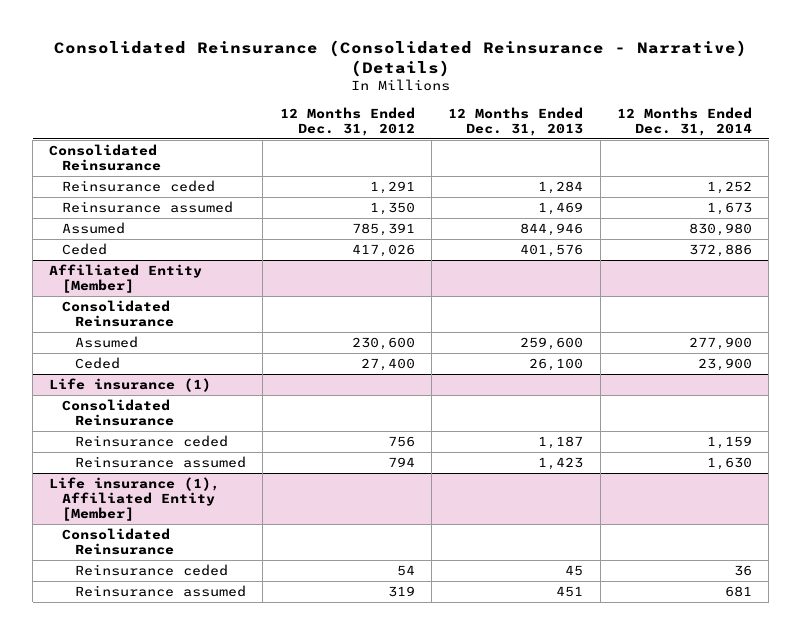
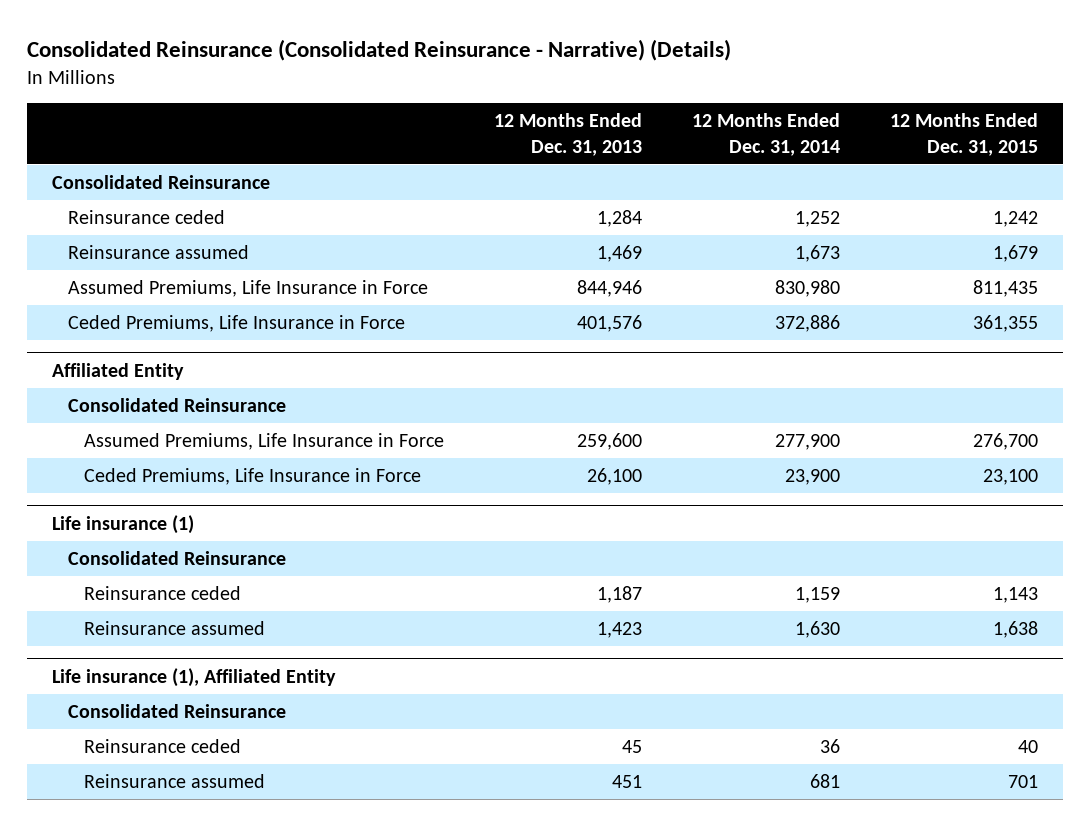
[279,106,415,136] 12 Months Ended Dec. 31, 2012 -> none
none -> [889,113,1038,156] 12 Months Ended Dec. 31, 2015
[62,222,126,235] Assumed -> [67,279,428,297] Assumed Premiums, Life Insurance in Force
[62,243,108,256] Ceded -> [67,314,405,332] Ceded Premiums, Life Insurance in Force
[49,264,203,293] Affiliated Entity [Member] -> [51,362,184,380] Affiliated Entity
[74,336,138,349] Assumed -> [83,432,444,450] Assumed Premiums, Life Insurance in Force
[74,357,120,370] Ceded -> [83,467,421,485] Ceded Premiums, Life Insurance in Force
[49,477,221,521] Life insurance (1), Affiliated Entity [Member] -> [51,667,336,687] Life insurance (1), Affiliated Entity

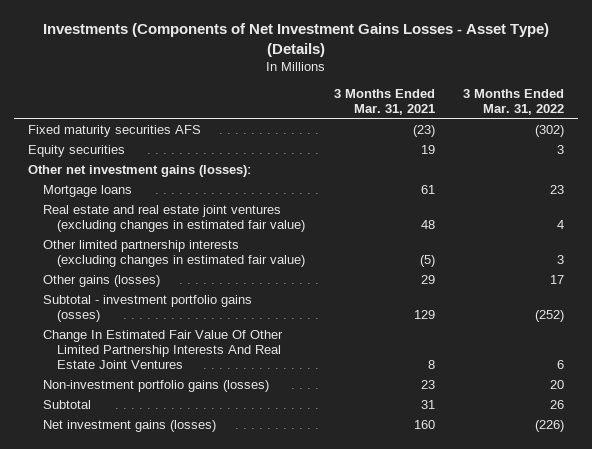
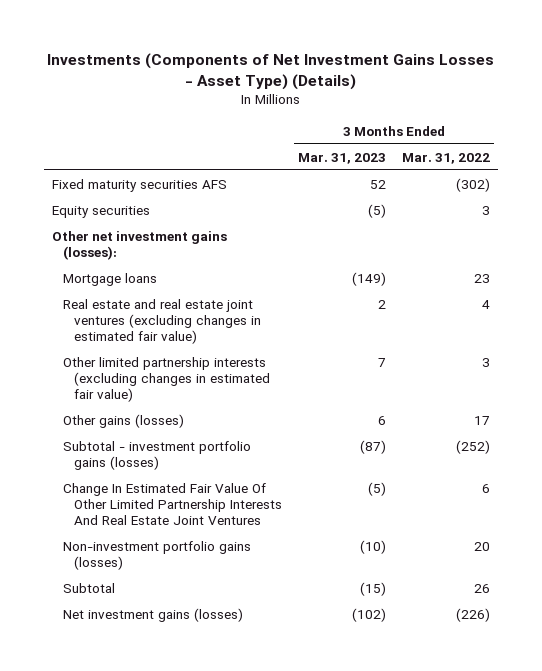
[333,89,435,116] 3 Months Ended Mar. 31, 2021 -> none
none -> [297,152,386,164] Mar. 31, 2023
[42,295,252,323] Subtotal - investment portfolio gains (osses) -> [62,440,251,470] Subtotal - investment portfolio gains (losses)

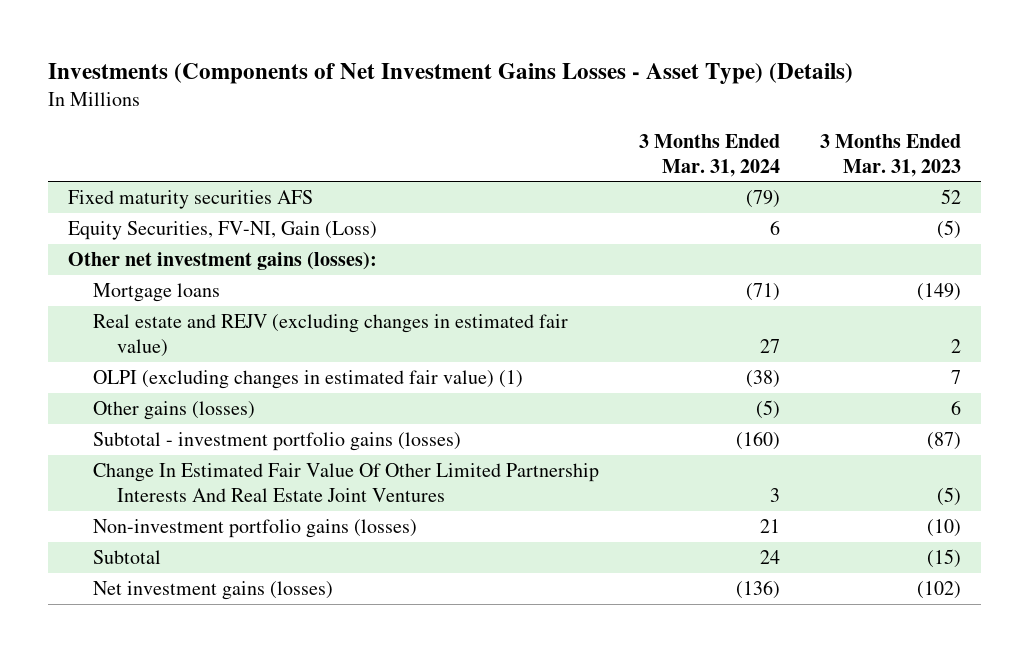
[402,152,491,164] Mar. 31, 2022 -> none
none -> [638,133,780,177] 3 Months Ended Mar. 31, 2024
[52,205,151,218] Equity securities -> [68,220,378,240] Equity Securities, FV-NI, Gain (Loss)
[62,298,261,345] Real estate and real estate joint ventures (excluding changes in estimated fair value) -> [92,313,568,357] Real estate and REJV (excluding changes in estimated fair value)
[62,356,270,403] Other limited partnership interests (excluding changes in estimated fair value) -> [92,369,523,389] OLPI (excluding changes in estimated fair value) (1)

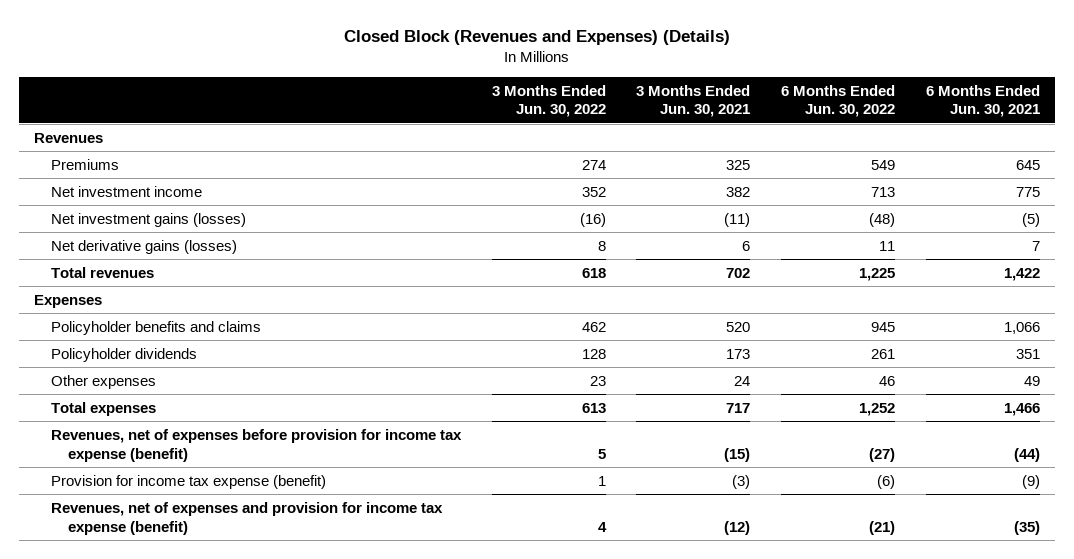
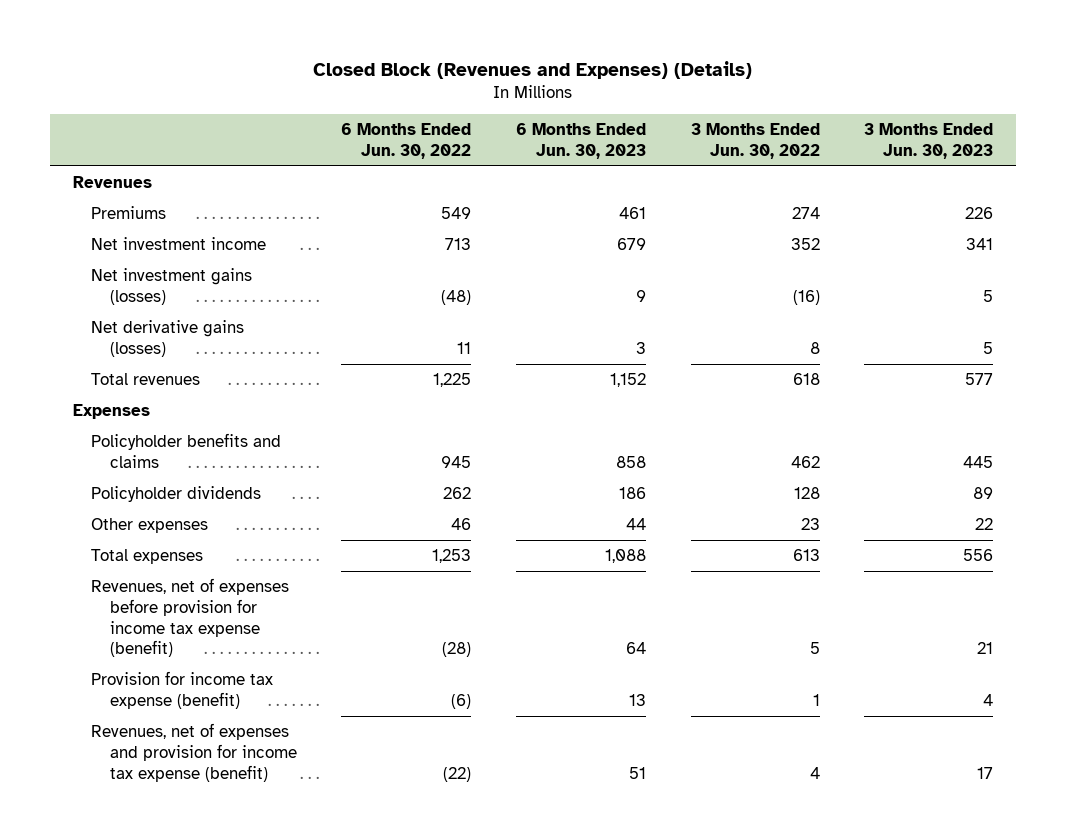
[636,84,751,118] 3 Months Ended Jun. 30, 2021 -> none
[926,84,1041,118] 6 Months Ended Jun. 30, 2021 -> none
none -> [516,123,647,159] 6 Months Ended Jun. 30, 2023
none -> [864,123,994,159] 3 Months Ended Jun. 30, 2023
[871,348,896,359] 261 -> [443,486,472,499] 262
[859,402,896,416] 1,252 -> [432,548,472,563] 1,253
[869,447,896,462] (27) -> [442,642,472,658] (28)
[869,520,896,535] (21) -> [443,766,472,782] (22)

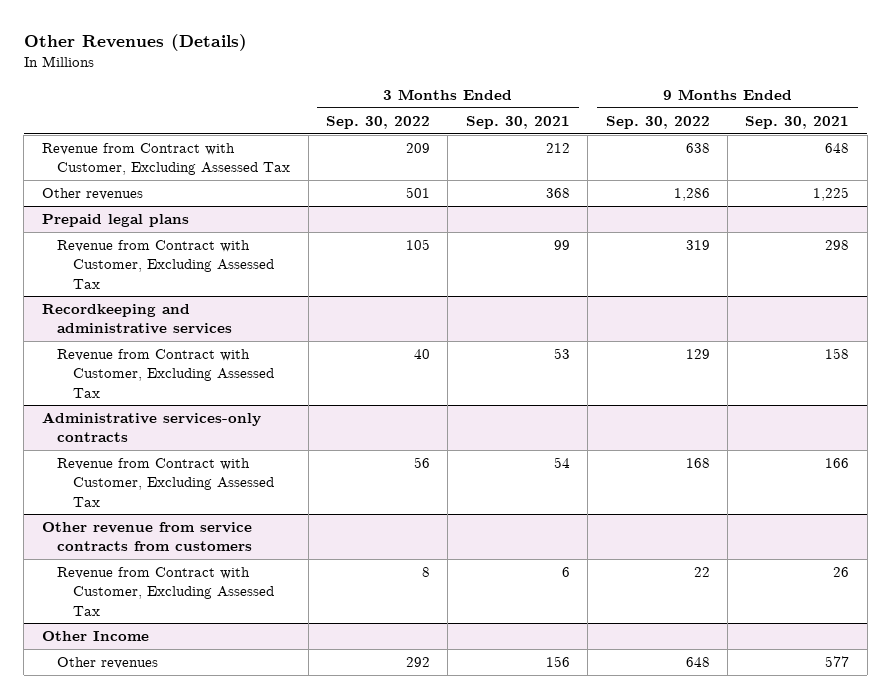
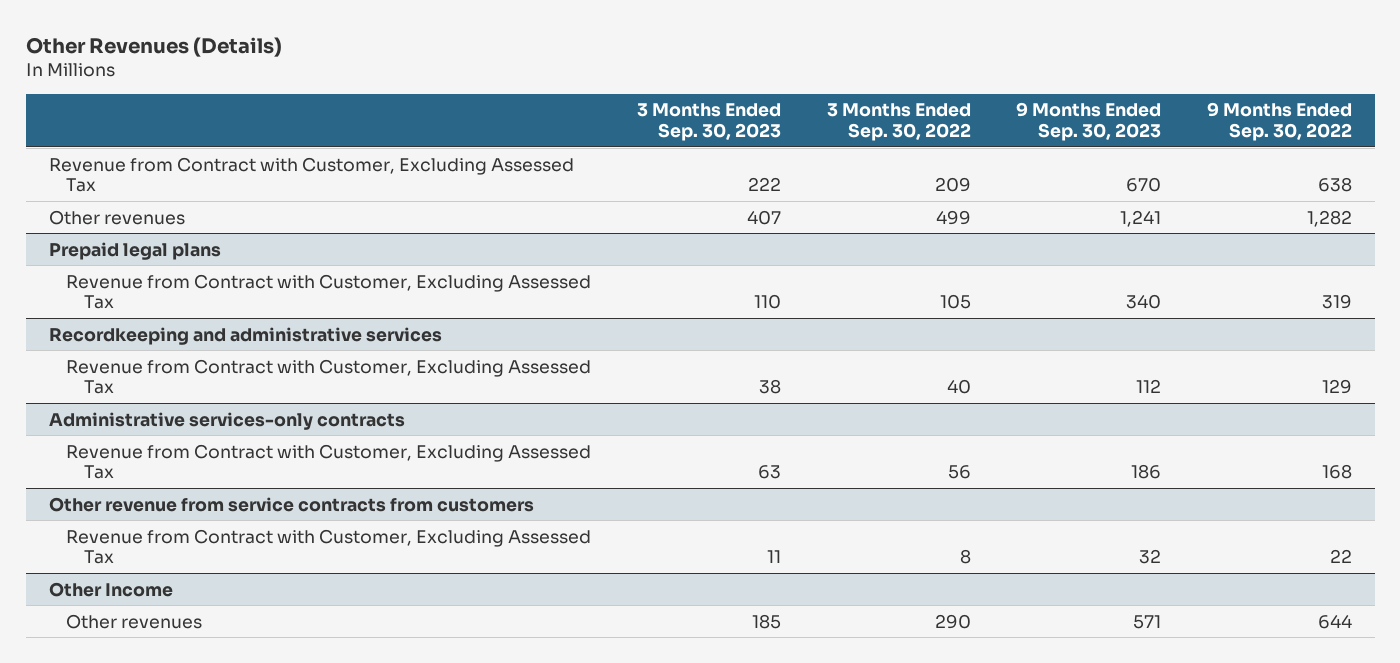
[465,115,570,129] Sep. 30, 2021 -> none
[745,115,850,129] Sep. 30, 2021 -> none
none -> [636,103,781,142] 3 Months Ended Sep. 30, 2023
none -> [1016,102,1162,142] 9 Months Ended Sep. 30, 2023
[406,187,431,199] 501 -> [935,209,971,225] 499
[673,188,710,202] 1,286 -> [1306,209,1352,227] 1,282
[406,657,431,668] 292 -> [934,613,971,629] 290
[685,657,710,668] 648 -> [1317,613,1352,629] 644

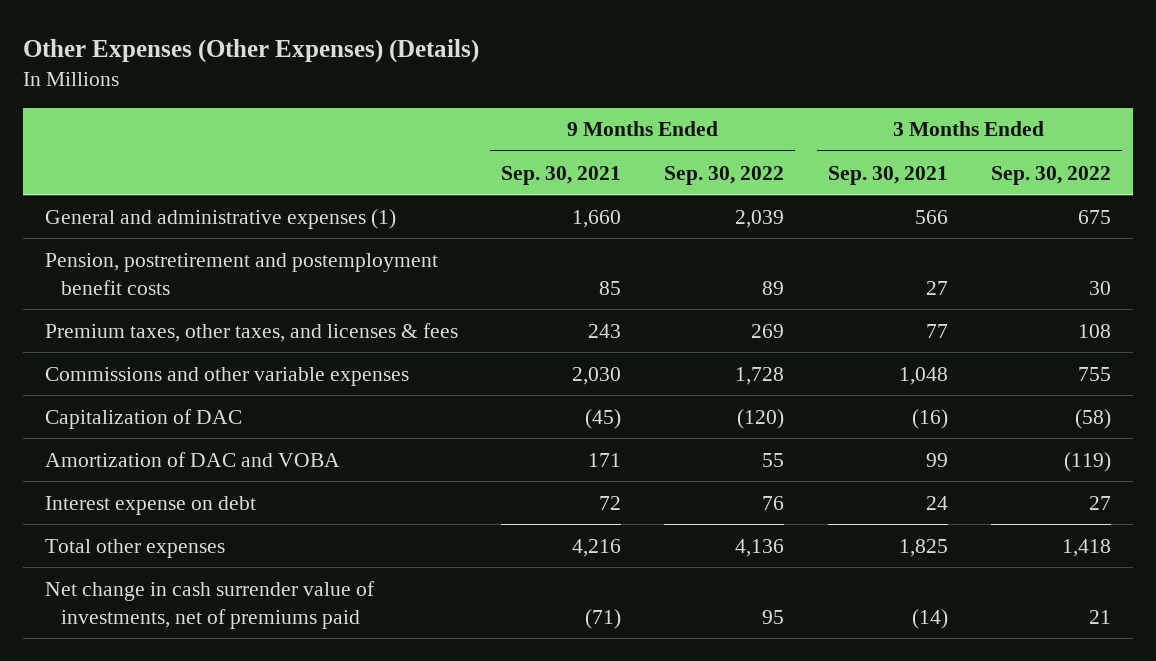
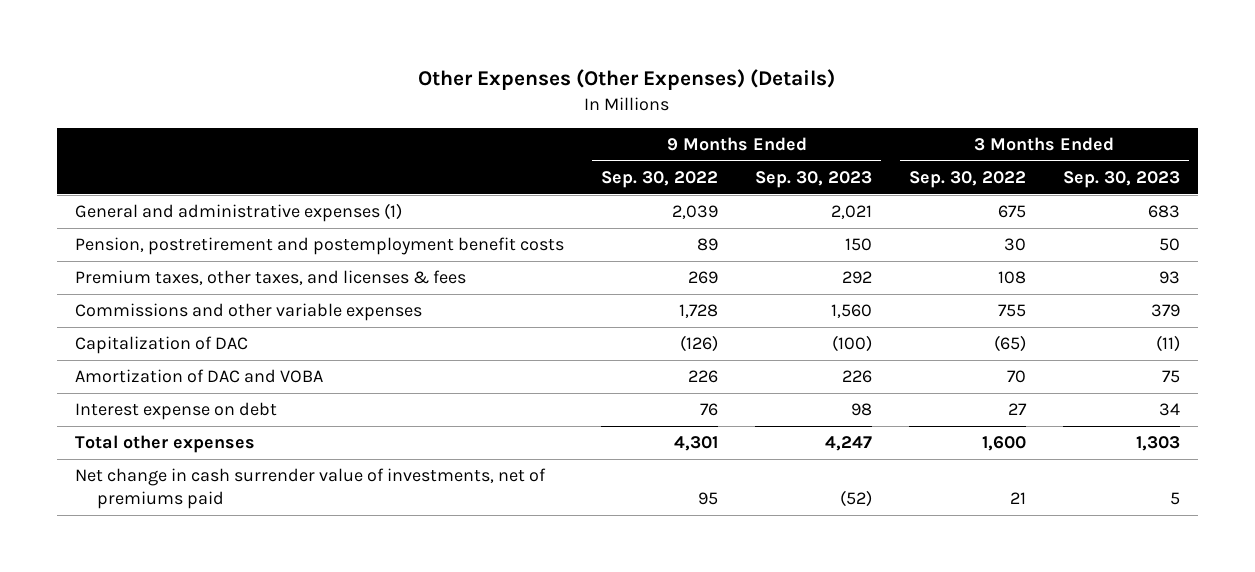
[501,165,622,185] Sep. 30, 2021 -> none
[827,165,948,185] Sep. 30, 2021 -> none
none -> [754,171,872,189] Sep. 30, 2023
none -> [1062,171,1180,189] Sep. 30, 2023
[737,408,785,429] (120) -> [680,335,719,353] (126)
[1074,408,1111,429] (58) -> [993,335,1026,353] (65)
[762,452,785,467] 55 -> [688,370,719,384] 226
[1063,451,1111,472] (119) -> [1006,370,1026,384] 70
[735,538,785,557] 4,136 -> [674,436,719,452] 4,301
[1061,538,1111,557] 1,418 -> [981,436,1026,452] 1,600

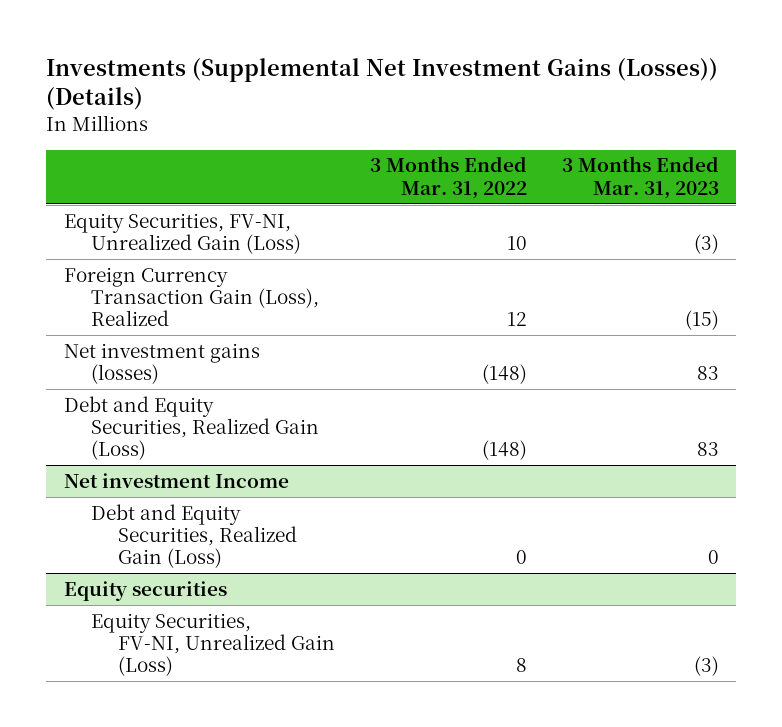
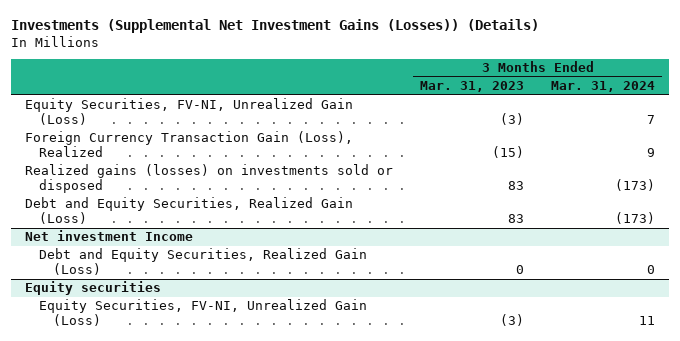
[369,156,527,199] 3 Months Ended Mar. 31, 2022 -> none
none -> [551,81,656,93] Mar. 31, 2024
[63,342,260,385] Net investment gains (losses) -> [24,164,393,194] Realized gains (losses) on investments sold or disposed

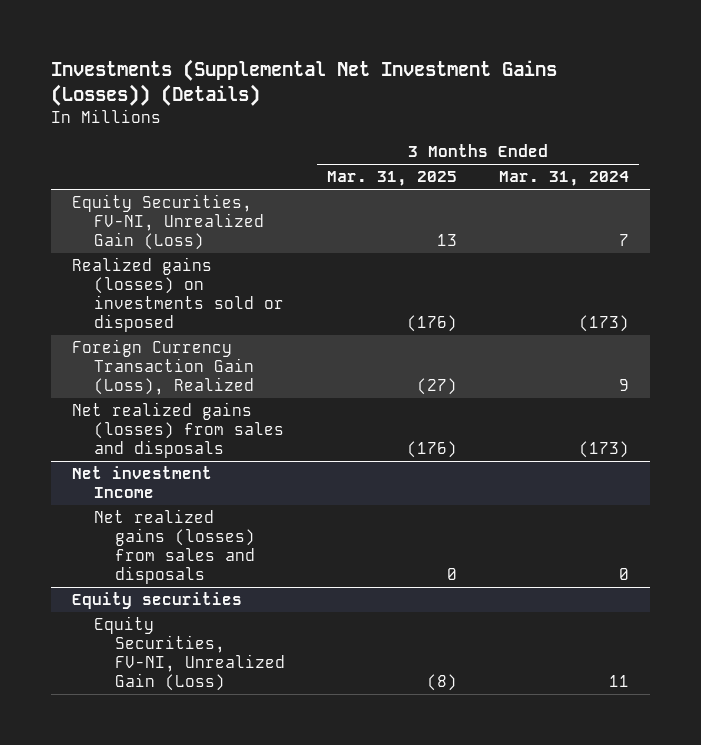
[420,81,525,93] Mar. 31, 2023 -> none
none -> [327,171,458,187] Mar. 31, 2025
[24,131,353,158] Foreign Currency Transaction Gain (Loss), Realized -> [71,339,254,396] Foreign Currency Transaction Gain (Loss), Realized
[24,197,353,225] Debt and Equity Securities, Realized Gain (Loss) -> [71,402,284,459] Net realized gains (losses) from sales and disposals
[38,248,367,276] Debt and Equity Securities, Realized Gain (Loss) -> [93,509,256,584] Net realized gains (losses) from sales and disposals

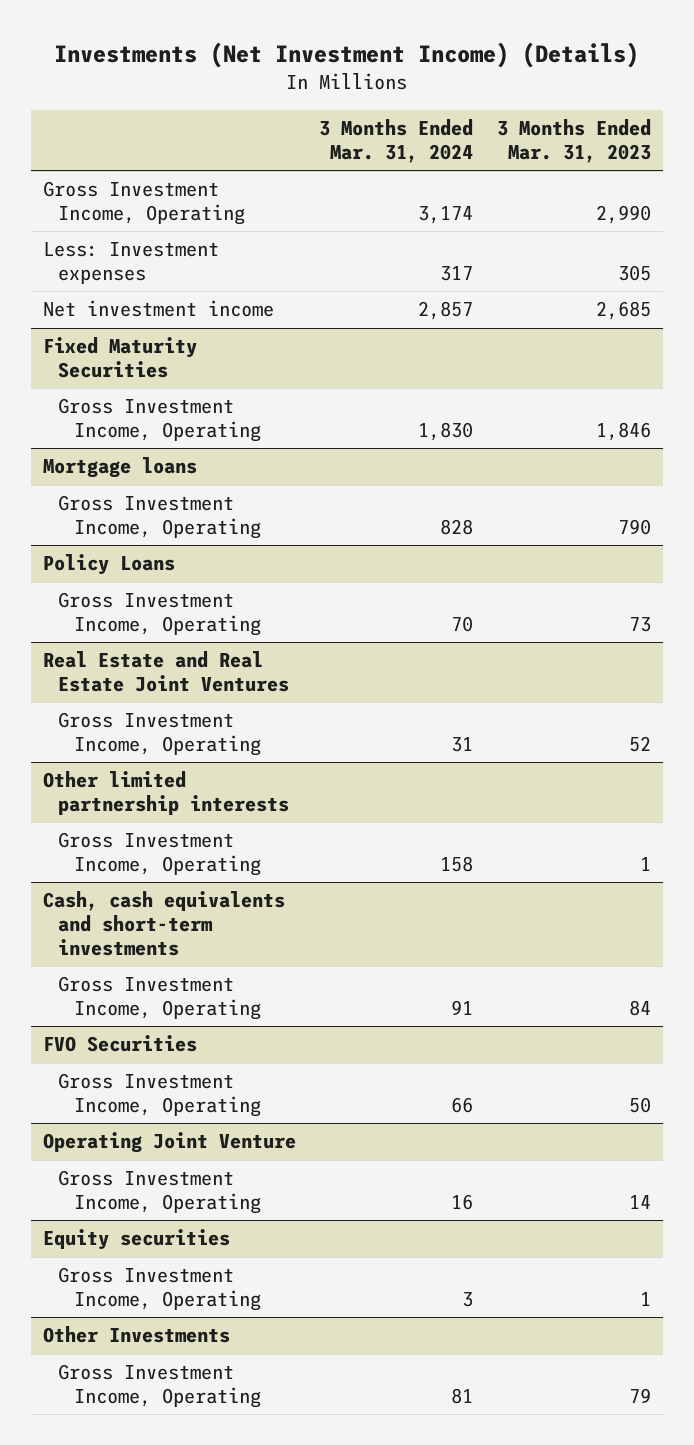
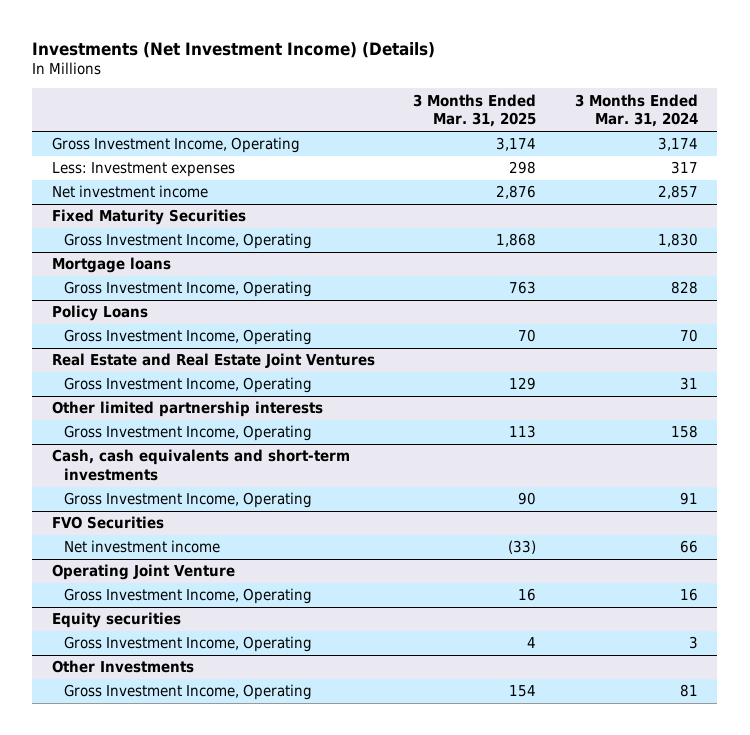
[497,119,652,163] 3 Months Ended Mar. 31, 2023 -> none
none -> [413,93,537,128] 3 Months Ended Mar. 31, 2025
[58,1073,261,1118] Gross Investment Income, Operating -> none
none -> [63,540,220,554] Net investment income

